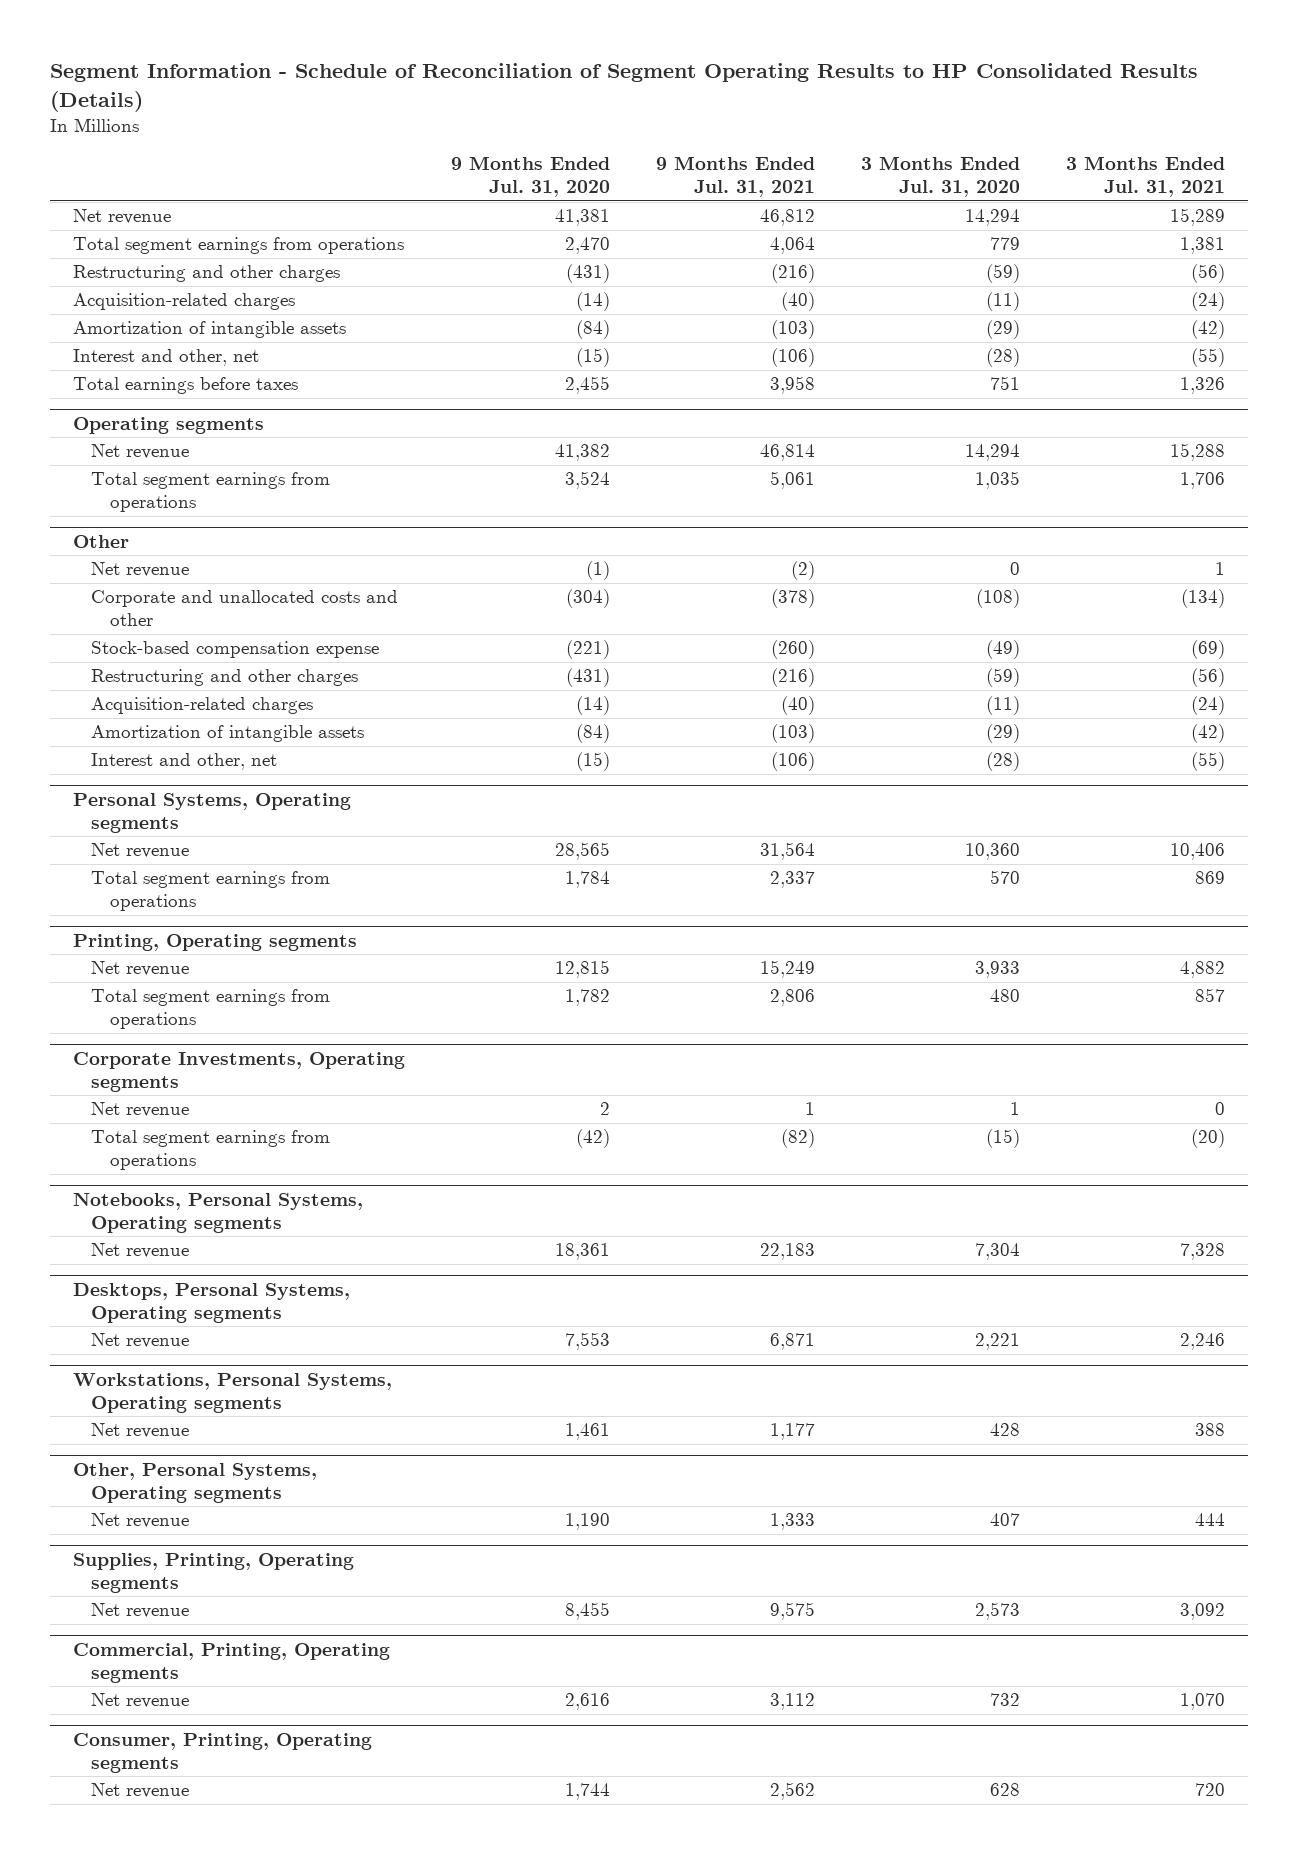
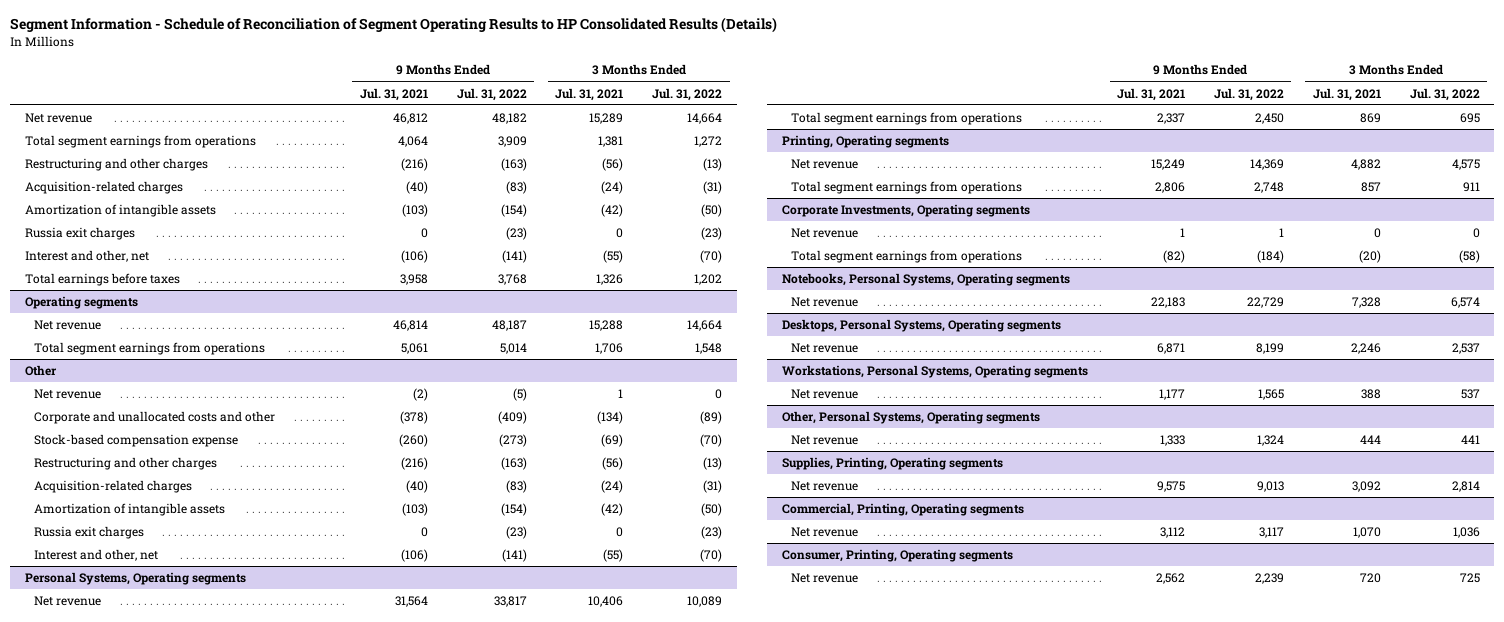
[450,156,610,198] 9 Months Ended Jul. 31, 2020 -> none
[860,156,1020,198] 3 Months Ended Jul. 31, 2020 -> none
none -> [456,87,527,101] Jul. 31, 2022
none -> [652,87,723,101] Jul. 31, 2022
none -> [24,227,135,241] Russia exit charges
none -> [33,526,144,540] Russia exit charges

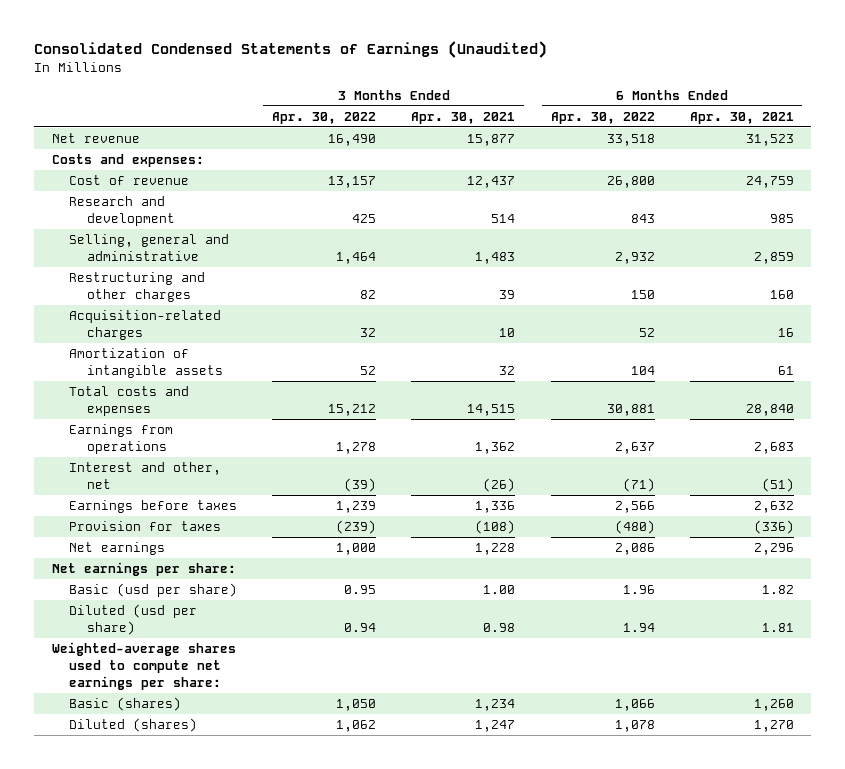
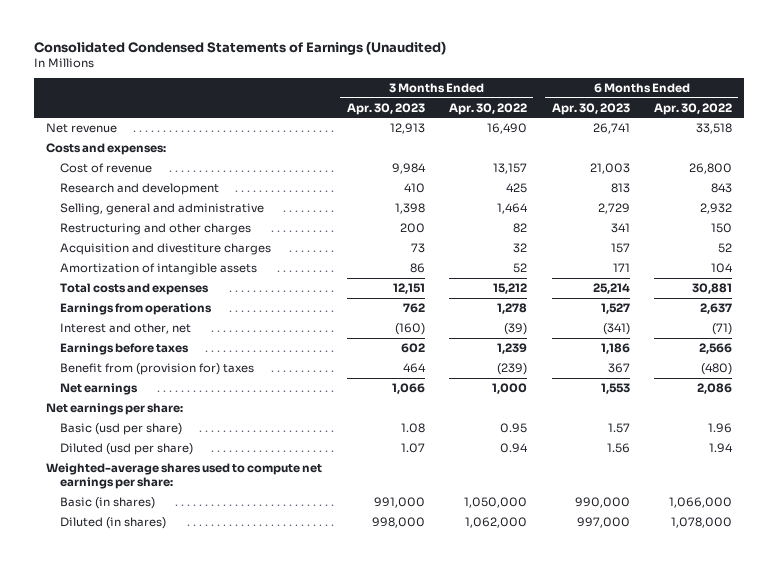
[411,111,516,124] Apr. 30, 2021 -> none
[689,111,794,124] Apr. 30, 2021 -> none
none -> [346,102,425,115] Apr. 30, 2023
none -> [551,102,630,115] Apr. 30, 2023
[69,310,222,340] Acquisition-related charges -> [60,242,272,255] Acquisition and divestiture charges
[69,521,222,532] Provision for taxes -> [60,362,255,375] Benefit from (provision for) taxes
[69,697,182,712] Basic (shares) -> [60,496,156,509] Basic (in shares)
[336,699,377,712] 1,050 -> [464,496,528,508] 1,050,000
[614,699,655,712] 1,066 -> [668,496,732,508] 1,066,000
[69,718,198,733] Diluted (shares) -> [60,516,167,529] Diluted (in shares)
[336,720,377,733] 1,062 -> [465,516,528,528] 1,062,000
[614,720,655,733] 1,078 -> [670,516,732,528] 1,078,000

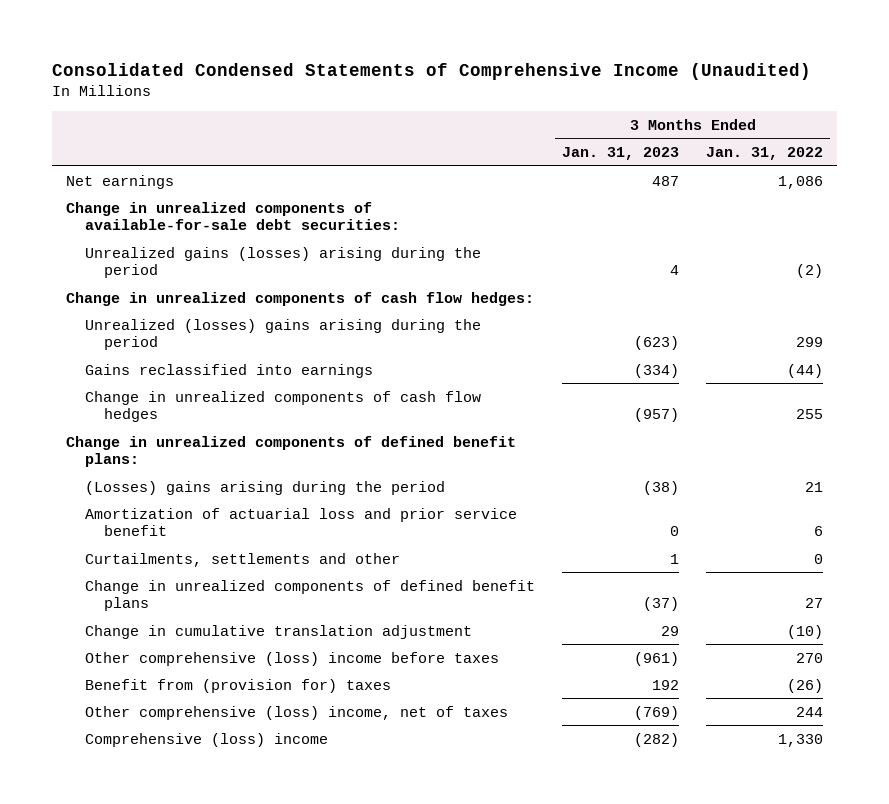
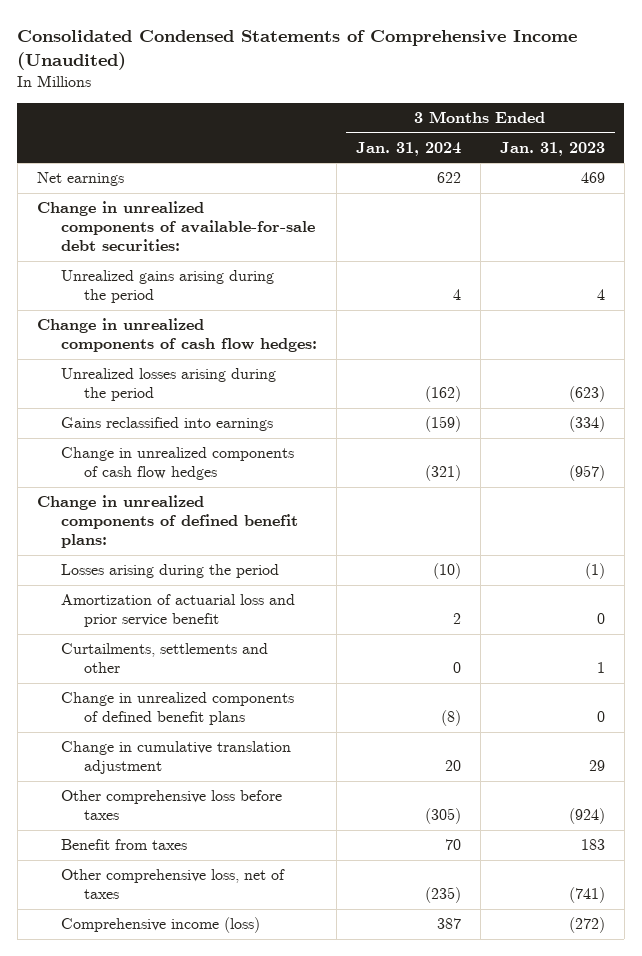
[706,147,824,161] Jan. 31, 2022 -> none
none -> [355,141,461,156] Jan. 31, 2024
[652,175,680,186] 487 -> [580,172,605,184] 469
[85,246,482,279] Unrealized gains (losses) arising during the period -> [60,270,274,304] Unrealized gains arising during the period
[85,318,482,351] Unrealized (losses) gains arising during the period -> [60,368,276,402] Unrealized losses arising during the period
[85,480,446,495] (Losses) gains arising during the period -> [60,564,279,579] Losses arising during the period
[643,480,680,495] (38) -> [584,563,605,580] (1)
[643,597,680,612] (37) -> [596,711,605,723] 0
[85,651,500,666] Other comprehensive (loss) income before taxes -> [60,790,282,821] Other comprehensive loss before taxes
[634,651,680,666] (961) -> [568,808,605,825] (924)
[85,678,392,693] Benefit from (provision for) taxes -> [60,839,187,851] Benefit from taxes
[652,679,680,690] 192 -> [580,839,605,851] 183
[85,705,509,720] Other comprehensive (loss) income, net of taxes -> [60,869,285,900] Other comprehensive loss, net of taxes
[634,705,680,720] (769) -> [568,887,605,904] (741)
[85,732,329,747] Comprehensive (loss) income -> [60,917,260,934] Comprehensive income (loss)
[634,732,680,747] (282) -> [568,917,605,934] (272)

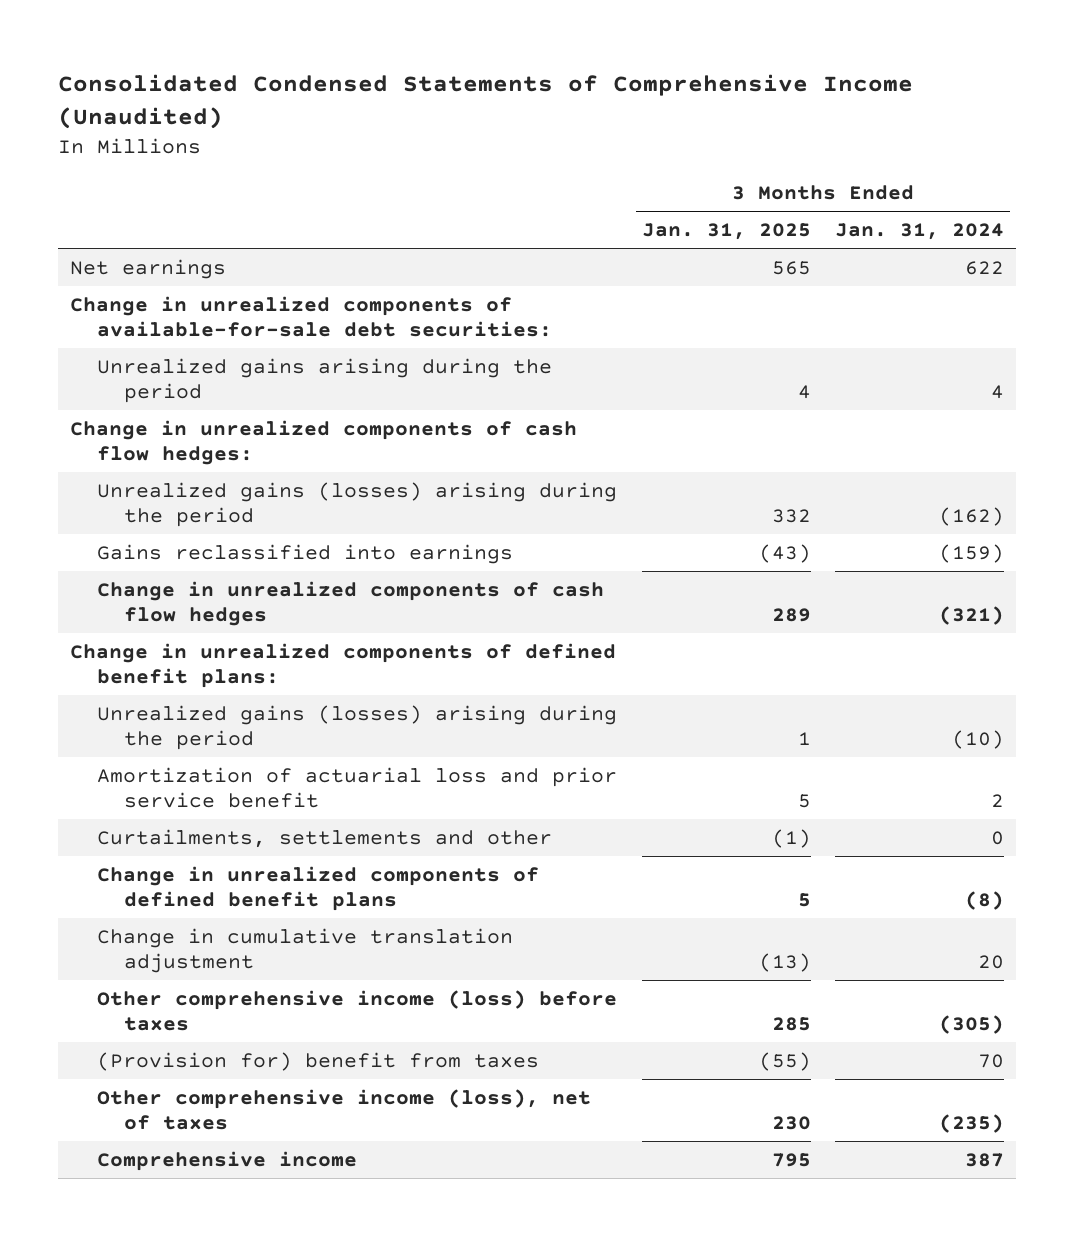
[499,141,605,156] Jan. 31, 2023 -> none
none -> [641,223,811,241] Jan. 31, 2025
[60,368,276,402] Unrealized losses arising during the period -> [97,481,618,528] Unrealized gains (losses) arising during the period
[60,564,279,579] Losses arising during the period -> [97,704,618,751] Unrealized gains (losses) arising during the period
[60,790,282,821] Other comprehensive loss before taxes -> [97,989,618,1032] Other comprehensive income (loss) before taxes
[60,839,187,851] Benefit from taxes -> [97,1051,540,1071] (Provision for) benefit from taxes
[60,869,285,900] Other comprehensive loss, net of taxes -> [97,1088,592,1131] Other comprehensive income (loss), net of taxes
[60,917,260,934] Comprehensive income (loss) -> [97,1150,358,1171] Comprehensive income

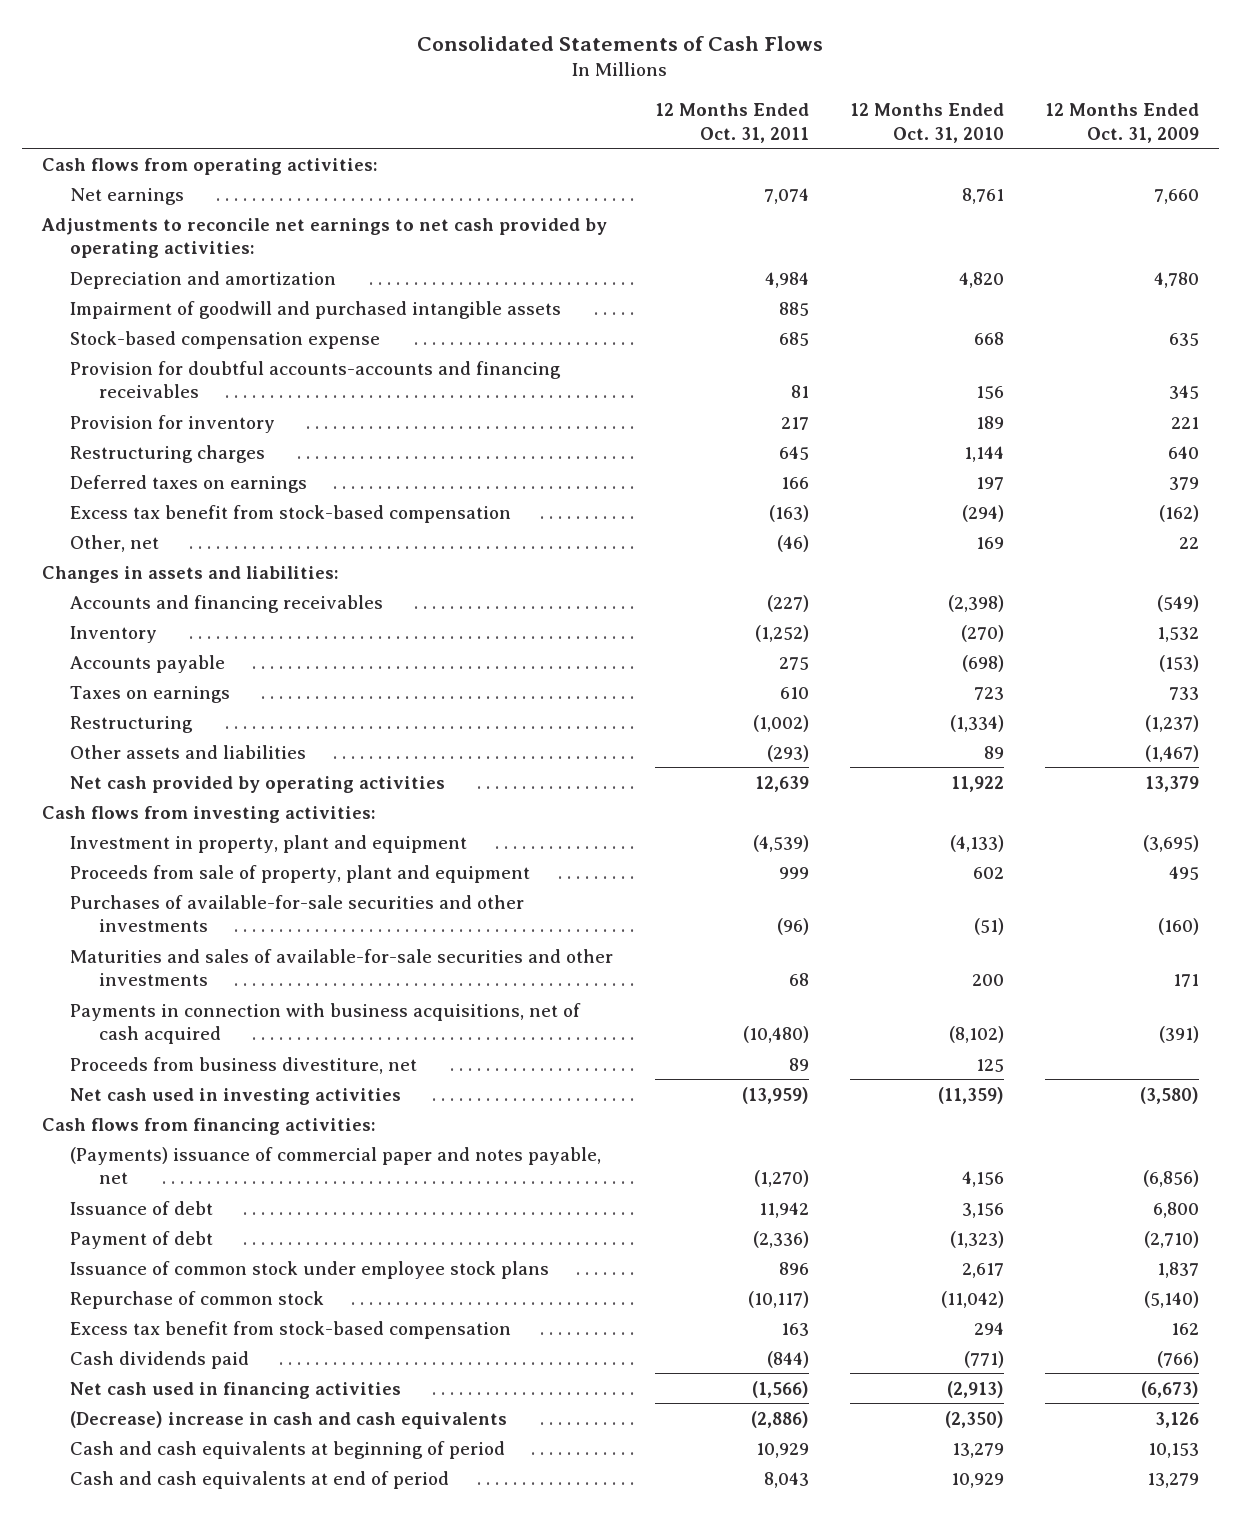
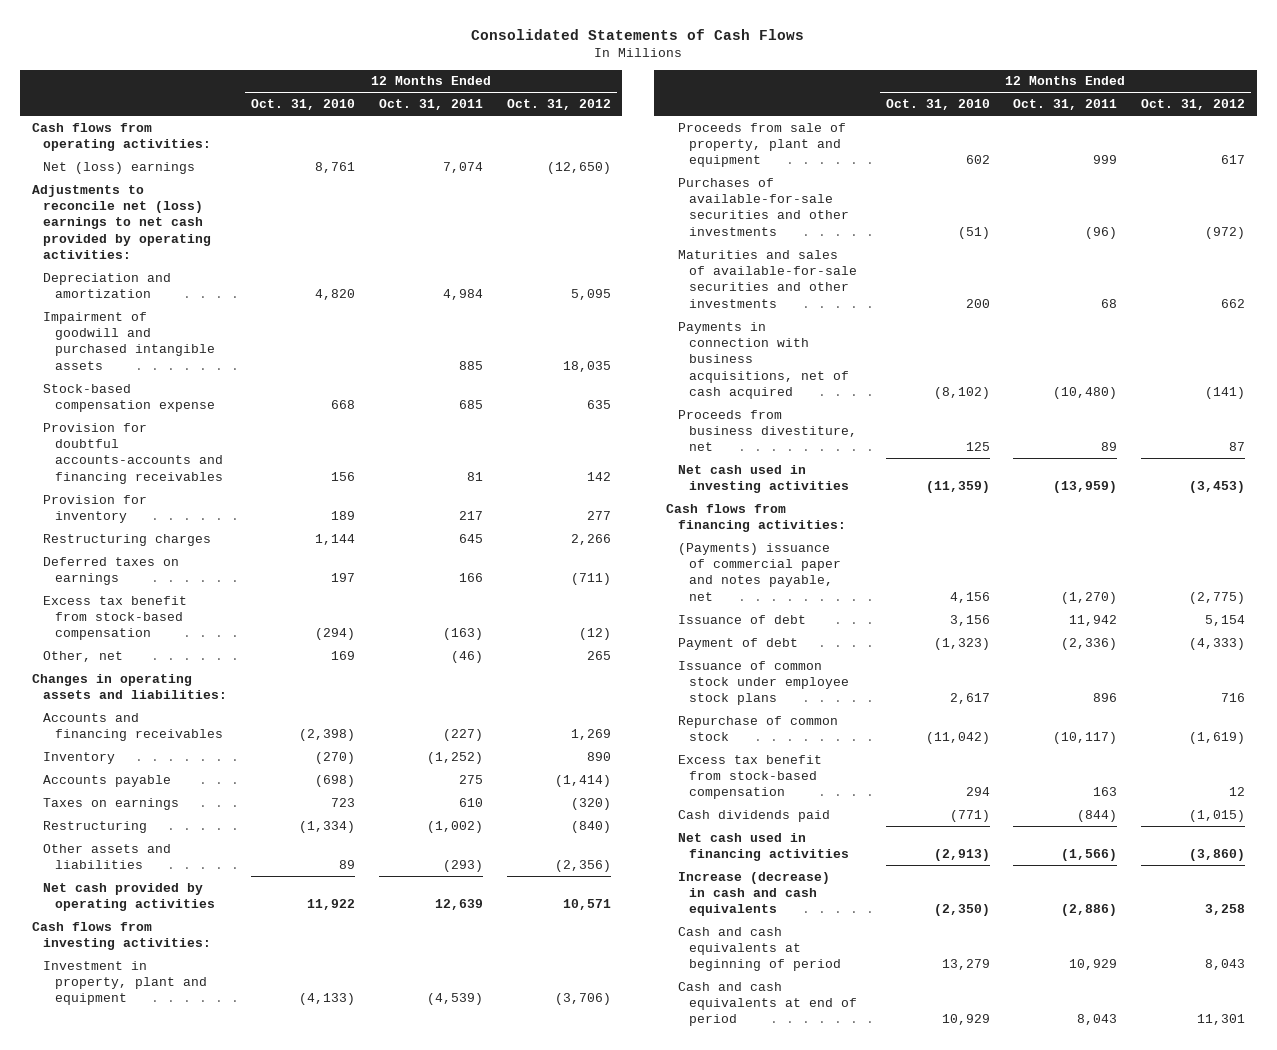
[1044,103,1199,143] 12 Months Ended Oct. 31, 2009 -> none
none -> [506,99,611,111] Oct. 31, 2012
[70,187,185,205] Net earnings -> [43,161,196,174] Net (loss) earnings
[41,217,608,258] Adjustments to reconcile net earnings to net cash provided by operating activities: -> [31,184,212,259] Adjustments to reconcile net (loss) earnings to net cash provided by operating activities:
[42,565,340,583] Changes in assets and liabilities: -> [31,673,228,699] Changes in operating assets and liabilities:
[70,1410,508,1429] (Decrease) increase in cash and cash equivalents -> [677,871,830,917] Increase (decrease) in cash and cash equivalents

